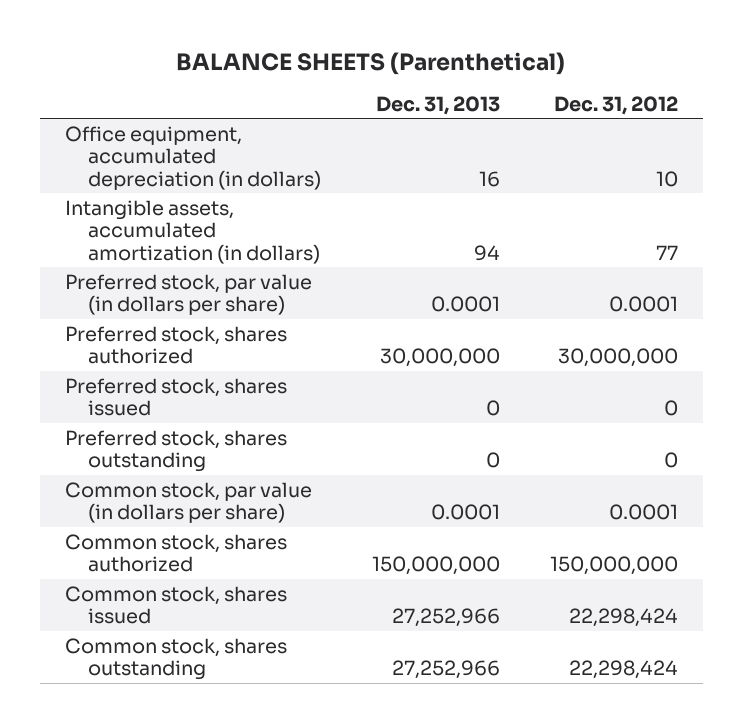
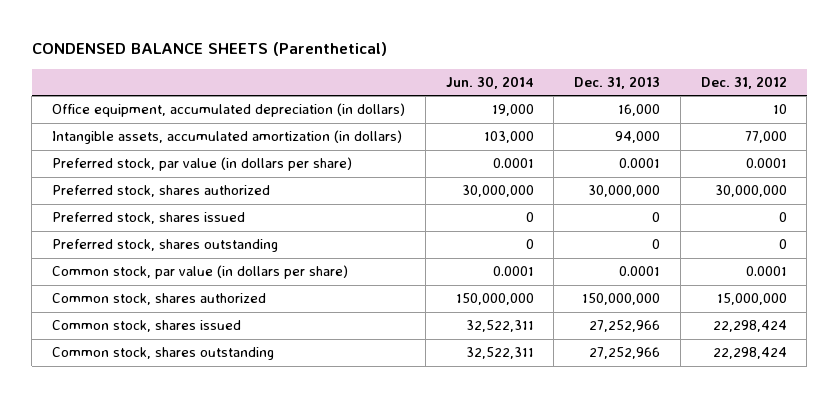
[176,51,566,75] BALANCE SHEETS (Parenthetical) -> [31,42,387,57] CONDENSED BALANCE SHEETS (Parenthetical)
none -> [445,75,534,89] Jun. 30, 2014
[478,170,500,187] 16 -> [618,104,661,117] 16,000
[473,244,500,261] 94 -> [615,131,661,144] 94,000
[656,244,679,260] 77 -> [744,131,787,144] 77,000
[550,556,679,576] 150,000,000 -> [716,293,787,306] 15,000,000

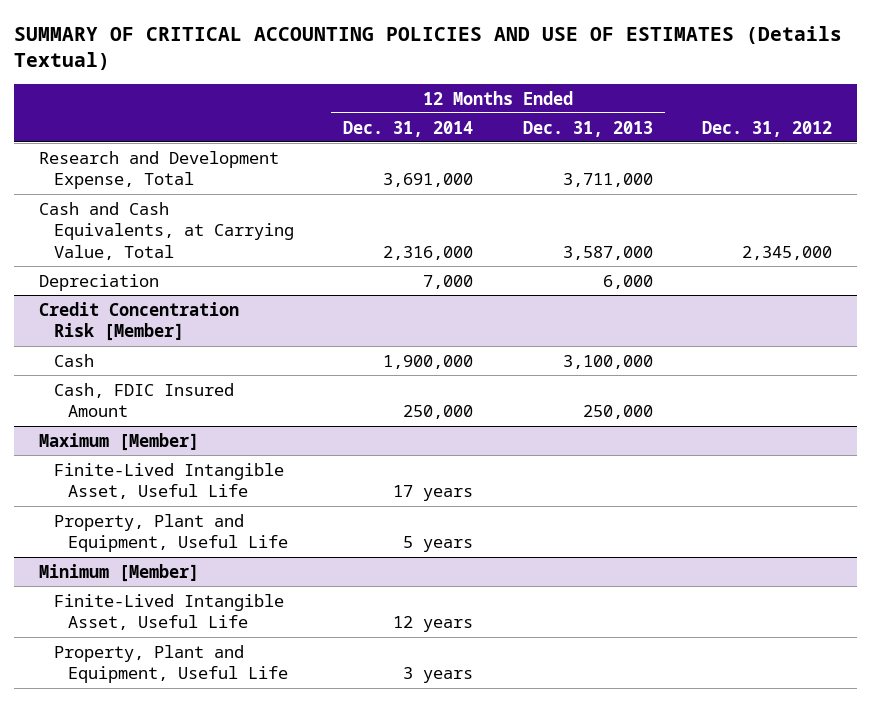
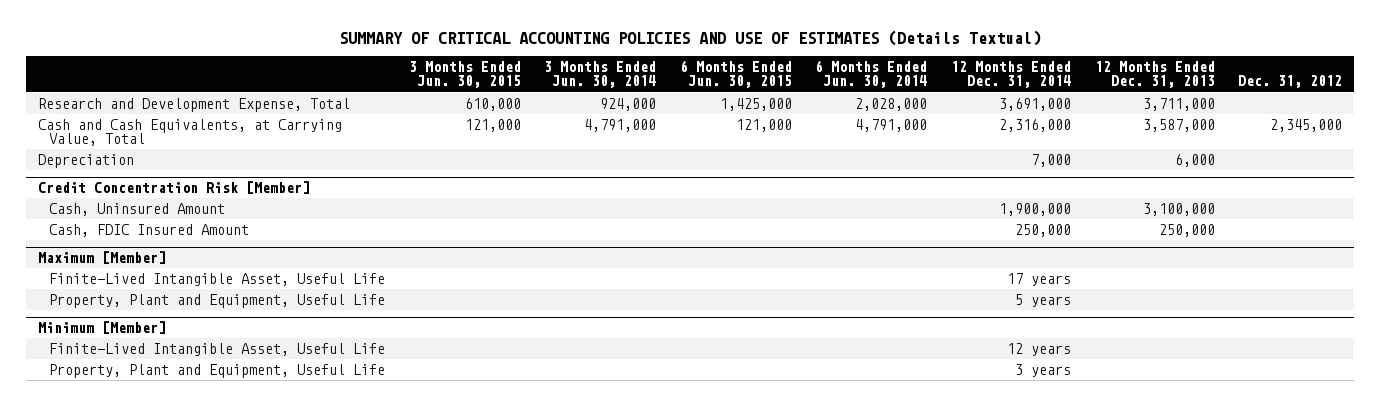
none -> [408,61,521,89] 3 Months Ended Jun. 30, 2015
none -> [544,61,657,89] 3 Months Ended Jun. 30, 2014
none -> [679,60,792,89] 6 Months Ended Jun. 30, 2015
none -> [815,60,928,89] 6 Months Ended Jun. 30, 2014
[53,353,94,367] Cash -> [49,203,226,217] Cash, Uninsured Amount

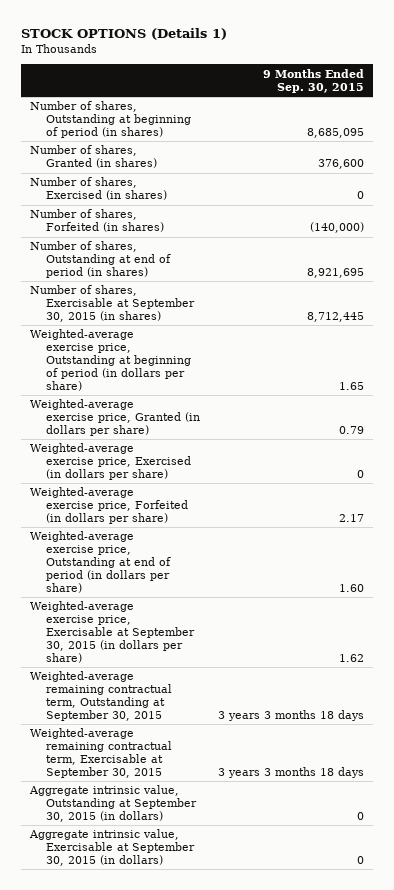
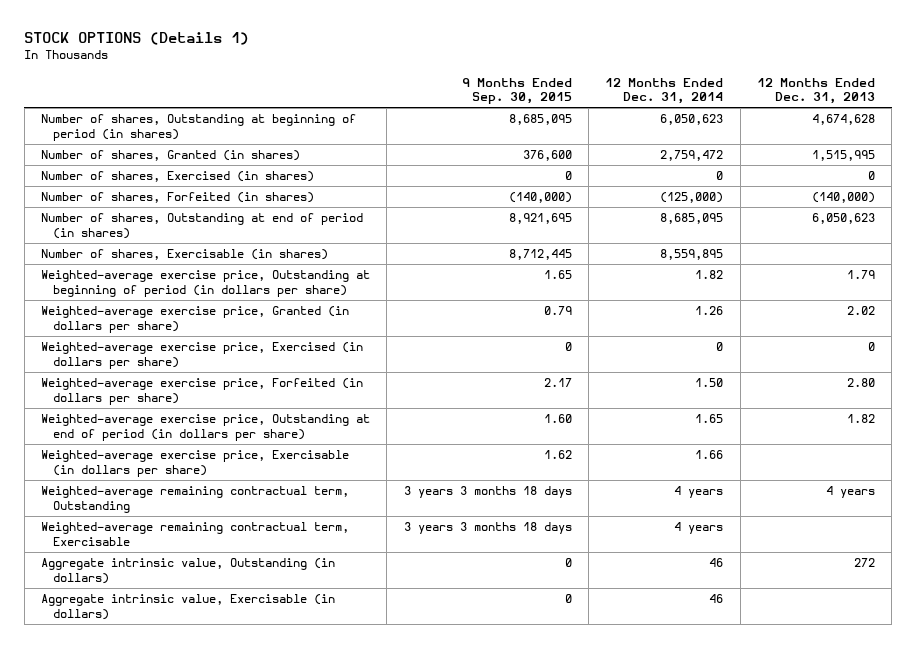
none -> [605,77,724,105] 12 Months Ended Dec. 31, 2014
none -> [757,77,876,105] 12 Months Ended Dec. 31, 2013
[30,285,195,323] Number of shares, Exercisable at September 30, 2015 (in shares) -> [41,249,329,261] Number of shares, Exercisable (in shares)
[30,601,195,663] Weighted-average exercise price, Exercisable at September 30, 2015 (in dollars per share) -> [41,450,350,477] Weighted-average exercise price, Exercisable (in dollars per share)
[30,671,172,722] Weighted-average remaining contractual term, Outstanding at September 30, 2015 -> [41,486,350,513] Weighted-average remaining contractual term, Outstanding
[30,728,172,779] Weighted-average remaining contractual term, Exercisable at September 30, 2015 -> [41,522,350,546] Weighted-average remaining contractual term, Exercisable
[29,785,197,823] Aggregate intrinsic value, Outstanding at September 30, 2015 (in dollars) -> [41,558,336,584] Aggregate intrinsic value, Outstanding (in dollars)
[29,829,195,867] Aggregate intrinsic value, Exercisable at September 30, 2015 (in dollars) -> [41,594,336,620] Aggregate intrinsic value, Exercisable (in dollars)

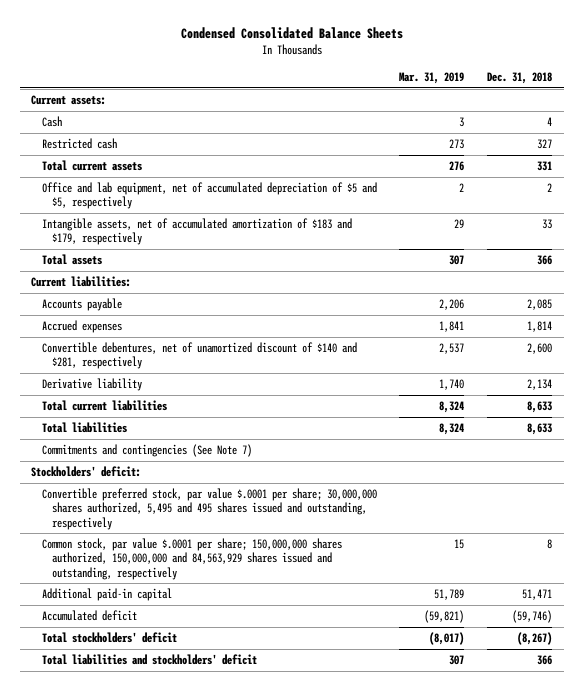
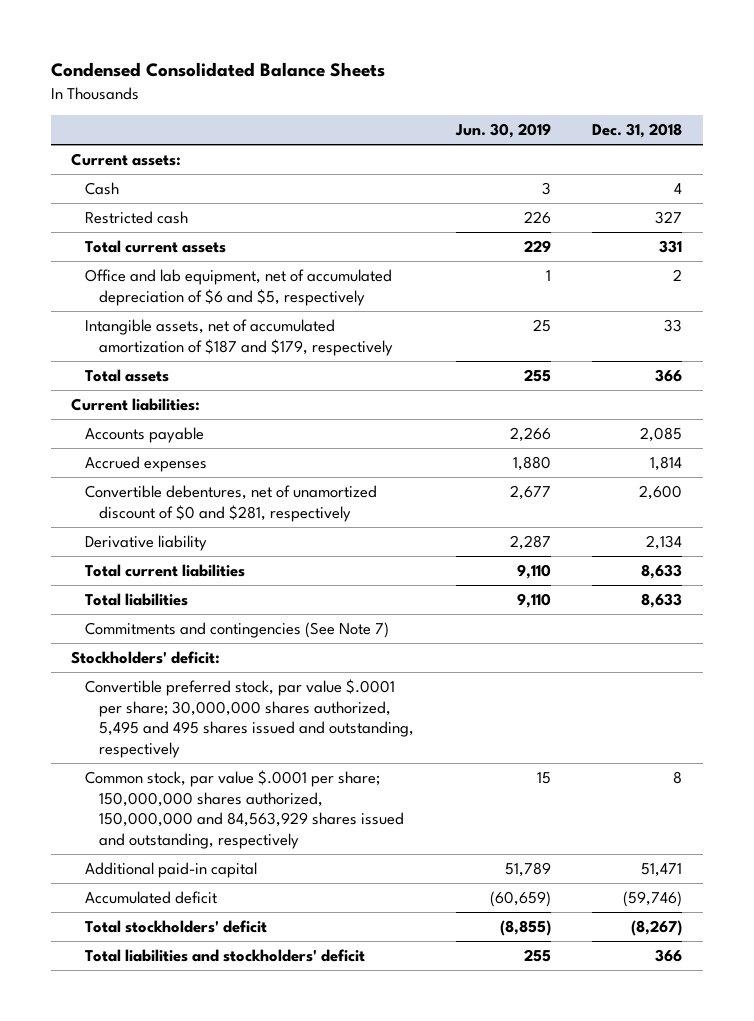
[399,71,465,84] Mar. 31, 2019 -> none
none -> [454,123,551,139] Jun. 30, 2019
[41,182,377,210] Office and lab equipment, net of accumulated depreciation of $5 and $5, respectively -> [85,268,393,306] Office and lab equipment, net of accumulated depreciation of $6 and $5, respectively
[41,218,352,246] Intangible assets, net of accumulated amortization of $183 and $179, respectively -> [85,318,394,356] Intangible assets, net of accumulated amortization of $187 and $179, respectively
[41,342,357,370] Convertible debentures, net of unamortized discount of $140 and $281, respectively -> [85,484,378,522] Convertible debentures, net of unamortized discount of $0 and $281, respectively

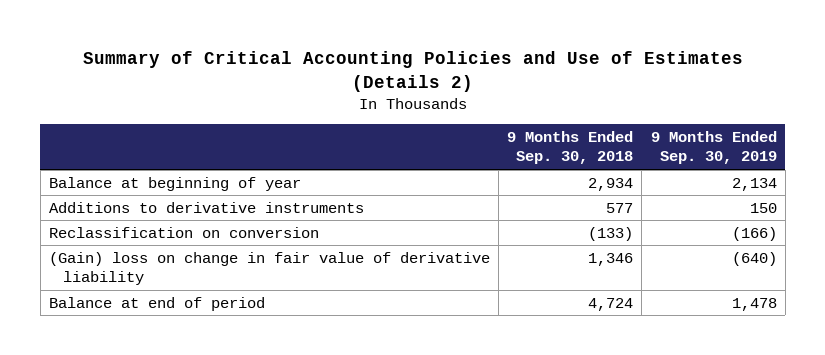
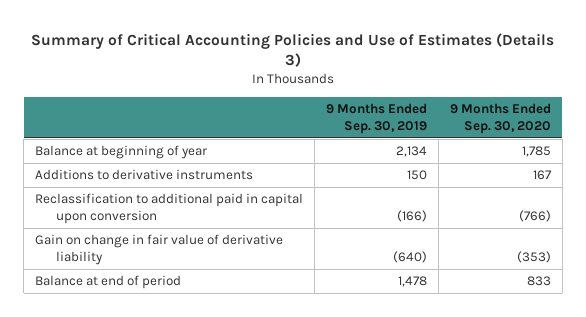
[82,51,743,92] Summary of Critical Accounting Policies and Use of Estimates (Details 2) -> [31,32,555,68] Summary of Critical Accounting Policies and Use of Estimates (Details 3)
[507,130,634,165] 9 Months Ended Sep. 30, 2018 -> none
none -> [450,102,552,134] 9 Months Ended Sep. 30, 2020
[48,226,319,238] Reclassification on conversion -> [35,193,304,225] Reclassification to additional paid in capital upon conversion
[48,251,490,286] (Gain) loss on change in fair value of derivative liability -> [35,234,284,266] Gain on change in fair value of derivative liability

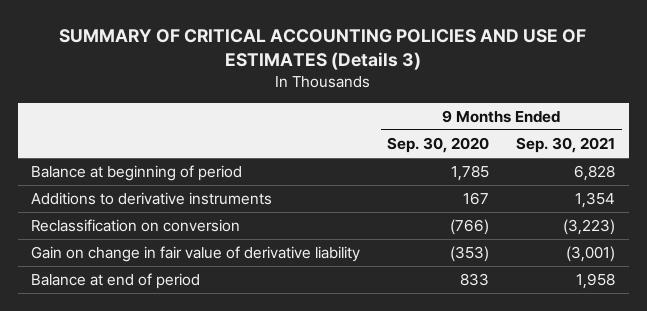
[31,32,555,68] Summary of Critical Accounting Policies and Use of Estimates (Details 3) -> [59,29,587,71] SUMMARY OF CRITICAL ACCOUNTING POLICIES AND USE OF ESTIMATES (Details 3)
[326,102,428,134] 9 Months Ended Sep. 30, 2019 -> none
none -> [516,137,616,154] Sep. 30, 2021
[35,145,208,160] Balance at beginning of year -> [31,165,243,182] Balance at beginning of period
[35,193,304,225] Reclassification to additional paid in capital upon conversion -> [31,219,241,233] Reclassification on conversion

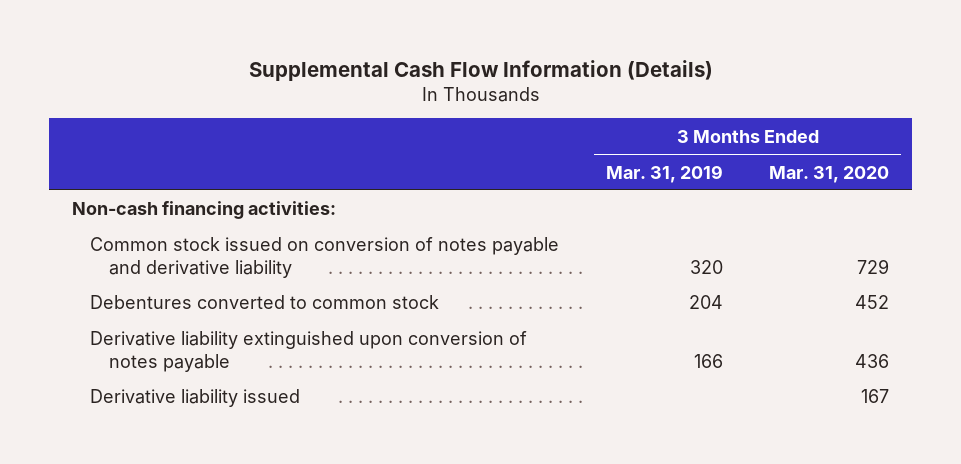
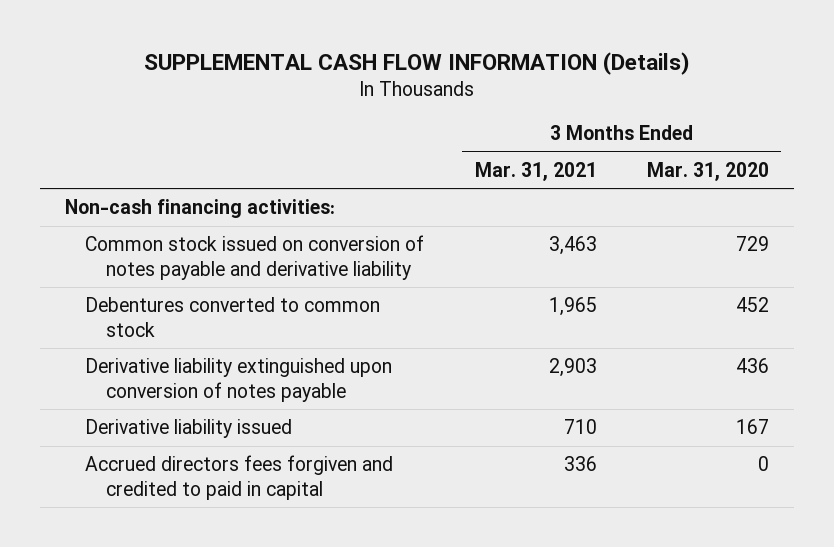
[248,59,713,81] Supplemental Cash Flow Information (Details) -> [143,51,690,75] SUPPLEMENTAL CASH FLOW INFORMATION (Details)
[605,164,723,183] Mar. 31, 2019 -> none
none -> [474,161,597,181] Mar. 31, 2021
none -> [85,455,394,500] Accrued directors fees forgiven and credited to paid in capital

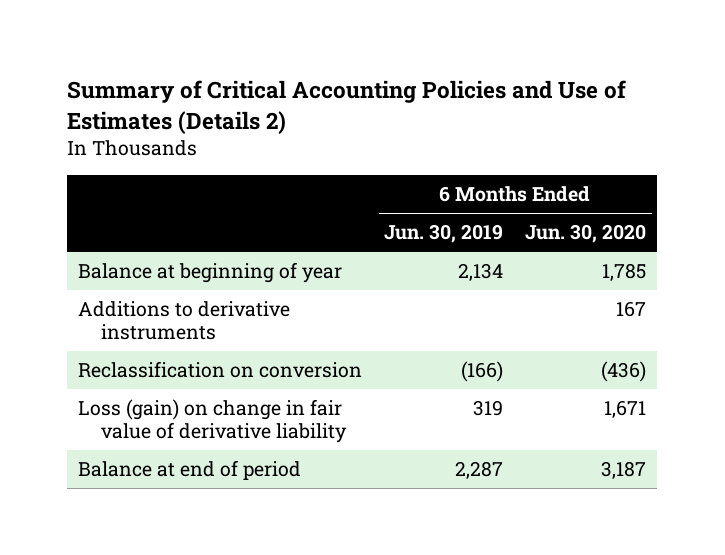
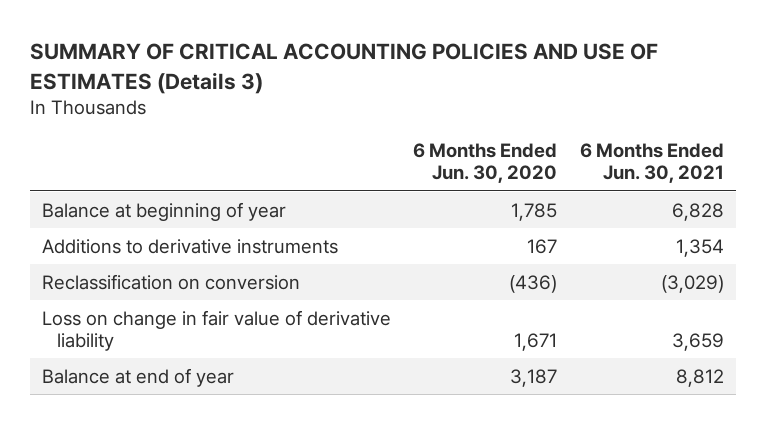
[67,80,627,134] Summary of Critical Accounting Policies and Use of Estimates (Details 2) -> [30,43,659,94] SUMMARY OF CRITICAL ACCOUNTING POLICIES AND USE OF ESTIMATES (Details 3)
[384,224,504,244] Jun. 30, 2019 -> none
none -> [580,143,725,184] 6 Months Ended Jun. 30, 2021
[78,399,347,444] Loss (gain) on change in fair value of derivative liability -> [41,309,391,351] Loss on change in fair value of derivative liability
[78,460,302,481] Balance at end of period -> [41,367,234,387] Balance at end of year

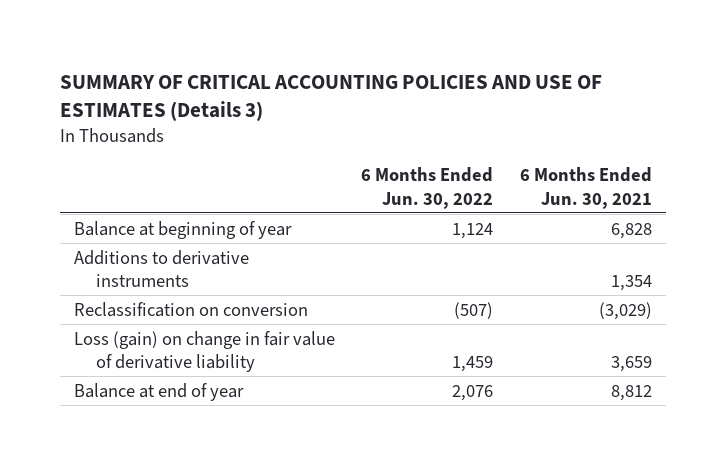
[413,143,558,184] 6 Months Ended Jun. 30, 2020 -> none
none -> [361,167,494,209] 6 Months Ended Jun. 30, 2022
[41,309,391,351] Loss on change in fair value of derivative liability -> [73,330,335,372] Loss (gain) on change in fair value of derivative liability

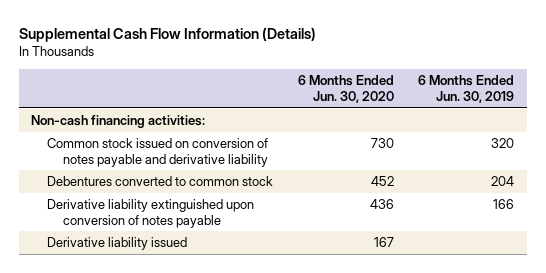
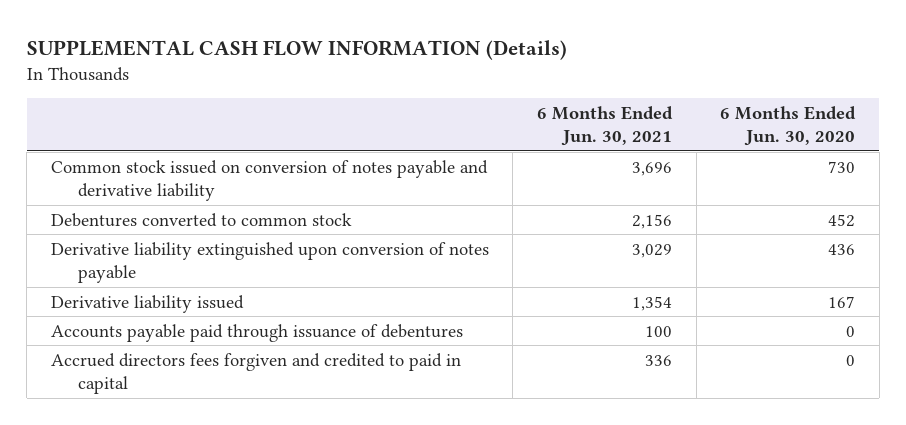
[19,26,317,42] Supplemental Cash Flow Information (Details) -> [26,39,567,60] SUPPLEMENTAL CASH FLOW INFORMATION (Details)
[418,75,515,103] 6 Months Ended Jun. 30, 2019 -> none
none -> [536,105,673,146] 6 Months Ended Jun. 30, 2021
[31,115,206,129] Non-cash financing activities: -> none
none -> [50,323,463,342] Accounts payable paid through issuance of debentures
none -> [50,352,461,395] Accrued directors fees forgiven and credited to paid in capital

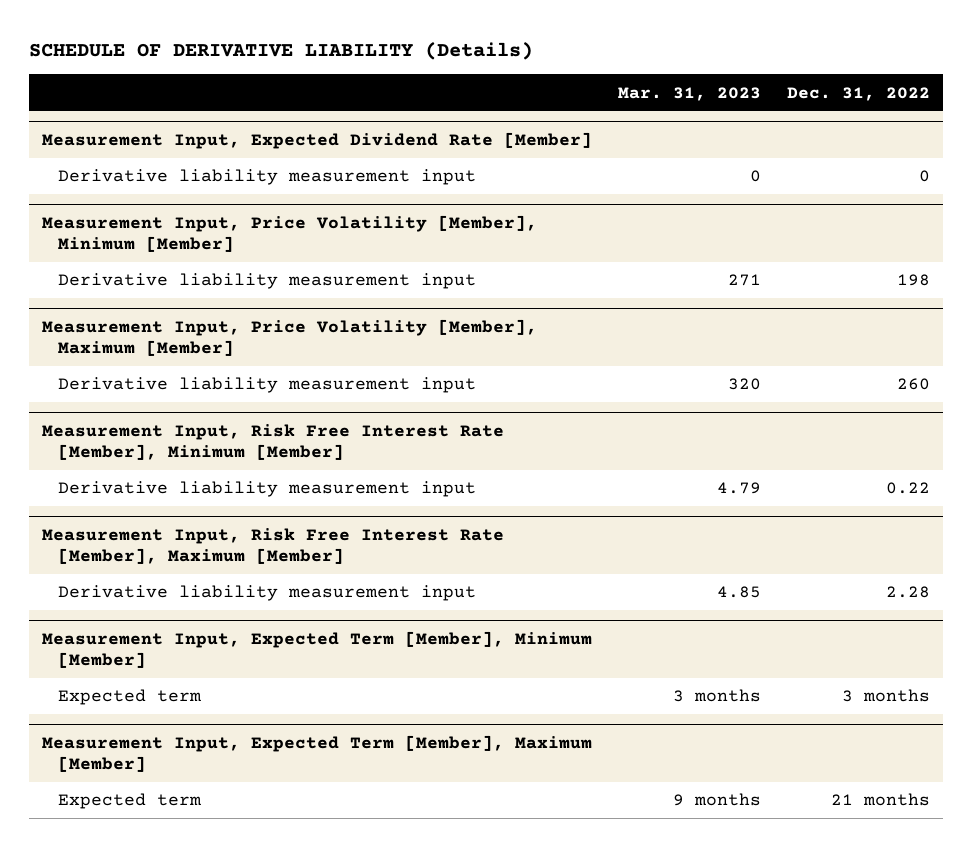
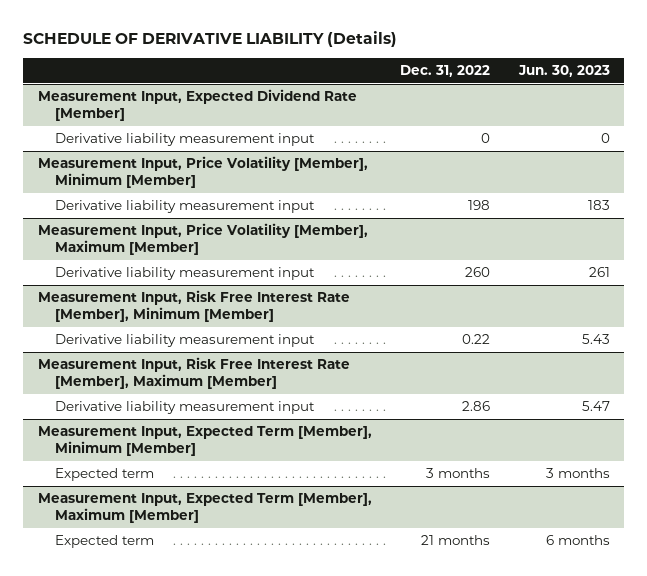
[617,86,761,101] Mar. 31, 2023 -> none
none -> [517,64,610,77] Jun. 30, 2023
[885,586,930,599] 2.28 -> [462,401,491,412] 2.86

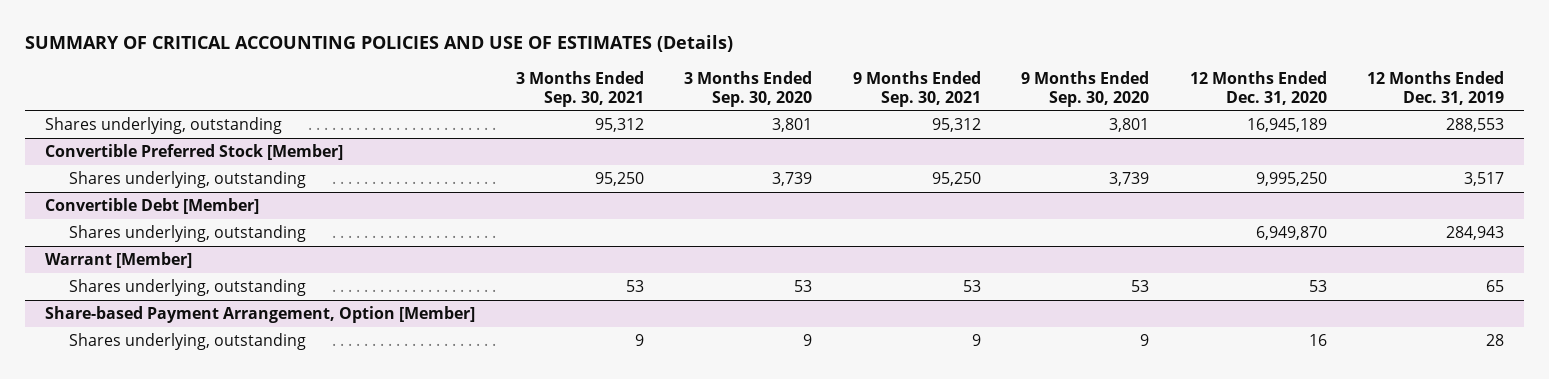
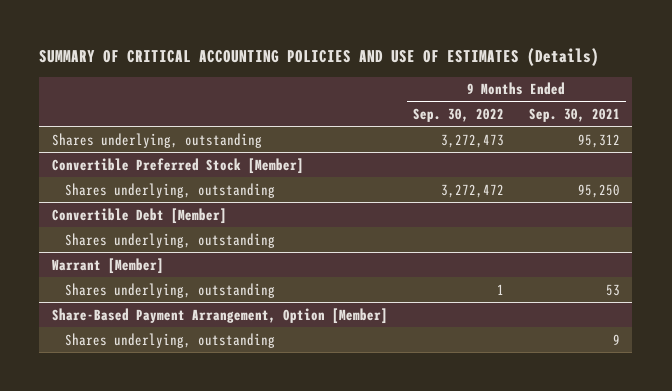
[515,70,644,107] 3 Months Ended Sep. 30, 2021 -> none
[684,70,813,107] 3 Months Ended Sep. 30, 2020 -> none
[1021,70,1150,107] 9 Months Ended Sep. 30, 2020 -> none
[1189,70,1327,105] 12 Months Ended Dec. 31, 2020 -> none
[1366,70,1504,105] 12 Months Ended Dec. 31, 2019 -> none
none -> [412,107,504,122] Sep. 30, 2022
[45,305,476,323] Share-based Payment Arrangement, Option [Member] -> [51,307,388,324] Share-Based Payment Arrangement, Option [Member]

